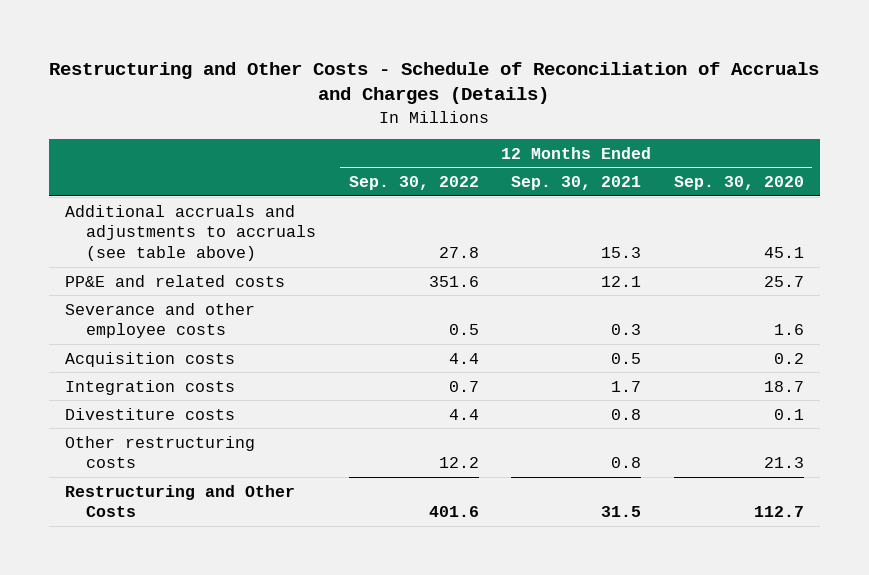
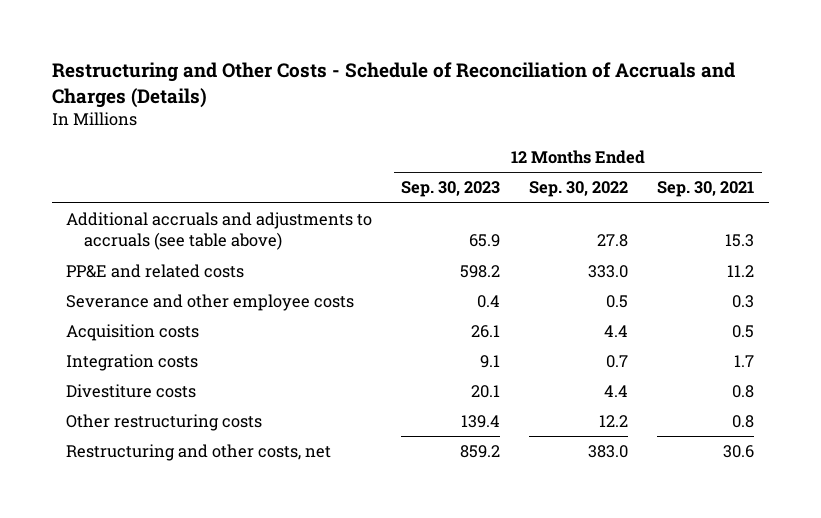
[673,175,804,190] Sep. 30, 2020 -> none
none -> [401,181,501,198] Sep. 30, 2023
[428,275,479,287] 351.6 -> [588,265,629,279] 333.0
[601,275,642,287] 12.1 -> [727,265,755,278] 11.2
[65,484,296,518] Restructuring and Other Costs -> [66,444,332,462] Restructuring and other costs, net
[428,506,479,518] 401.6 -> [588,445,629,459] 383.0
[601,506,642,518] 31.5 -> [723,445,755,459] 30.6

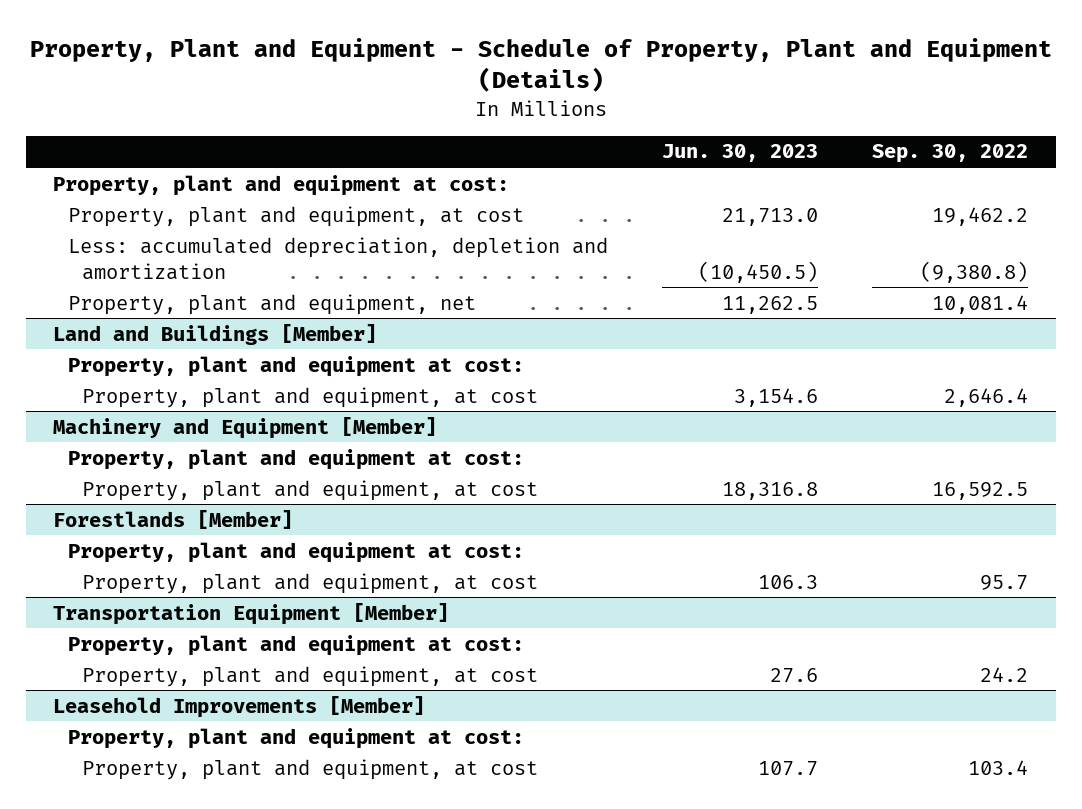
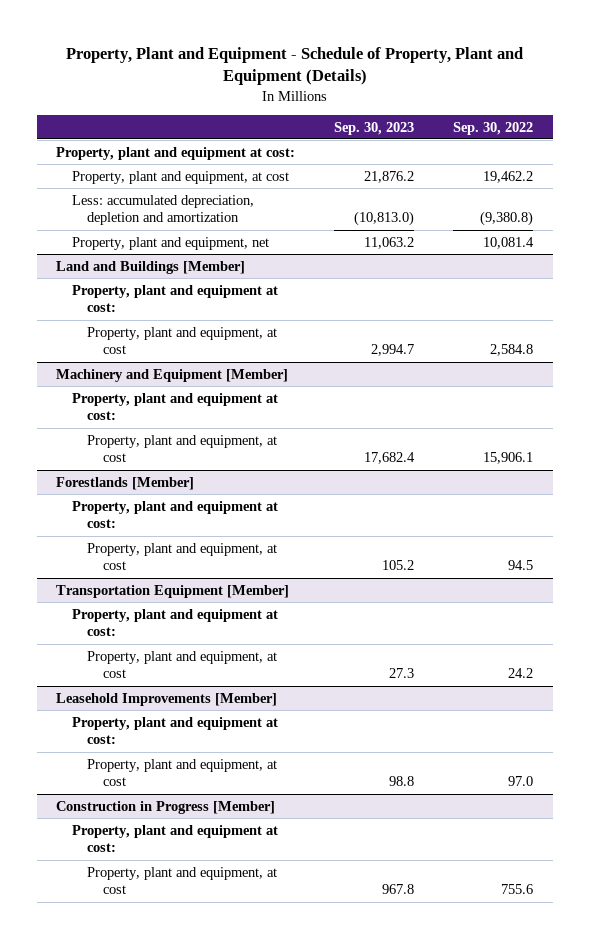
[662,144,819,163] Jun. 30, 2023 -> none
none -> [334,121,415,135] Sep. 30, 2023
[944,387,1029,407] 2,646.4 -> [490,344,534,357] 2,584.8
[932,481,1029,500] 16,592.5 -> [483,452,534,465] 15,906.1
[980,574,1029,590] 95.7 -> [508,560,534,571] 94.5
[968,759,1029,775] 103.4 -> [508,776,534,787] 97.0
none -> [56,800,276,814] Construction in Progress [Member]
none -> [71,824,278,853] Property, plant and equipment at cost:
none -> [87,866,278,895] Property, plant and equipment, at cost

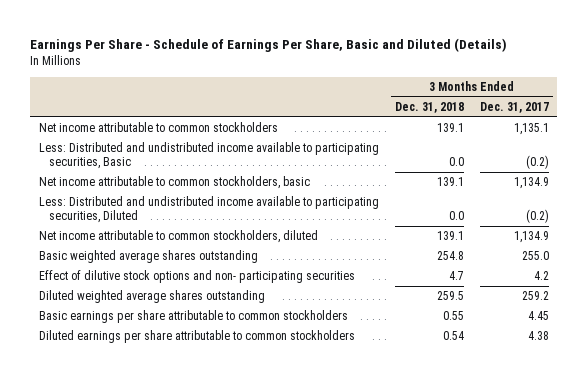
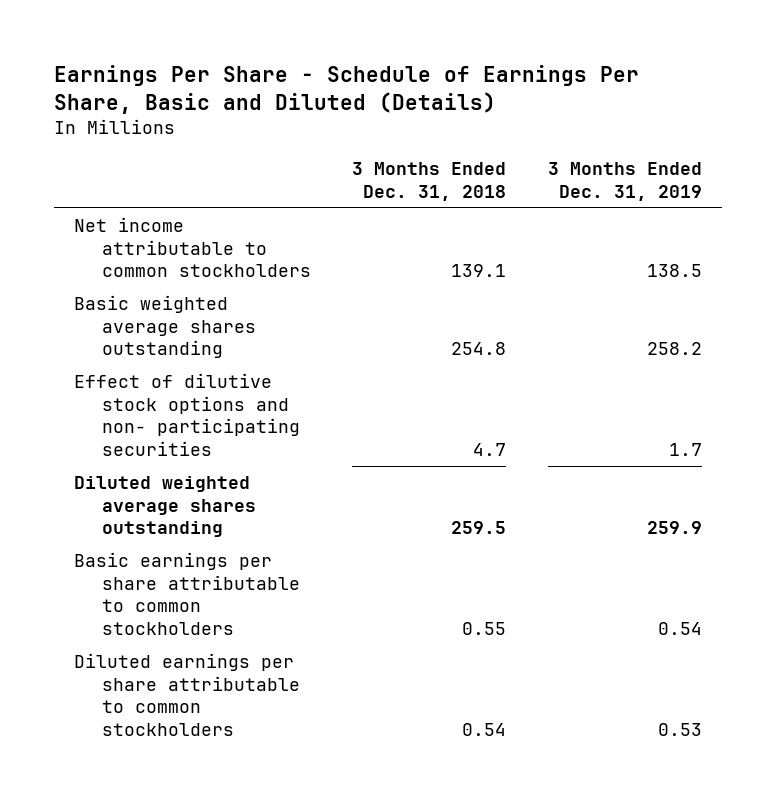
[480,102,550,114] Dec. 31, 2017 -> none
none -> [547,162,702,201] 3 Months Ended Dec. 31, 2019
[38,142,379,170] Less: Distributed and undistributed income available to participating securities, Basic -> none
[38,176,310,190] Net income attributable to common stockholders, basic -> none
[38,196,379,224] Less: Distributed and undistributed income available to participating securities, Diluted -> none
[38,230,318,244] Net income attributable to common stockholders, diluted -> none

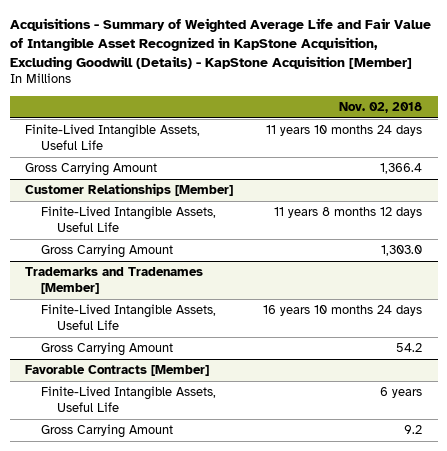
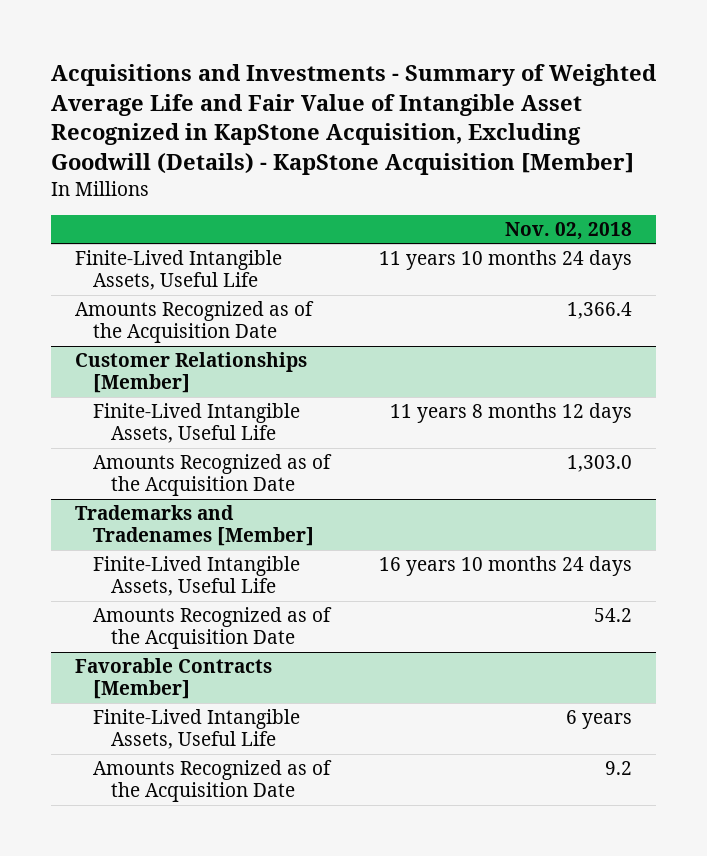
[9,17,431,70] Acquisitions - Summary of Weighted Average Life and Fair Value of Intangible Asset Recognized in KapStone Acquisition, Excluding Goodwill (Details) - KapStone Acquisition [Member] -> [51,63,657,176] Acquisitions and Investments - Summary of Weighted Average Life and Fair Value of Intangible Asset Recognized in KapStone Acquisition, Excluding Goodwill (Details) - KapStone Acquisition [Member]
[25,162,158,177] Gross Carrying Amount -> [75,300,315,344] Amounts Recognized as of the Acquisition Date
[41,244,174,259] Gross Carrying Amount -> [93,453,333,497] Amounts Recognized as of the Acquisition Date
[41,342,174,357] Gross Carrying Amount -> [93,606,333,650] Amounts Recognized as of the Acquisition Date
[41,424,174,439] Gross Carrying Amount -> [93,759,333,803] Amounts Recognized as of the Acquisition Date

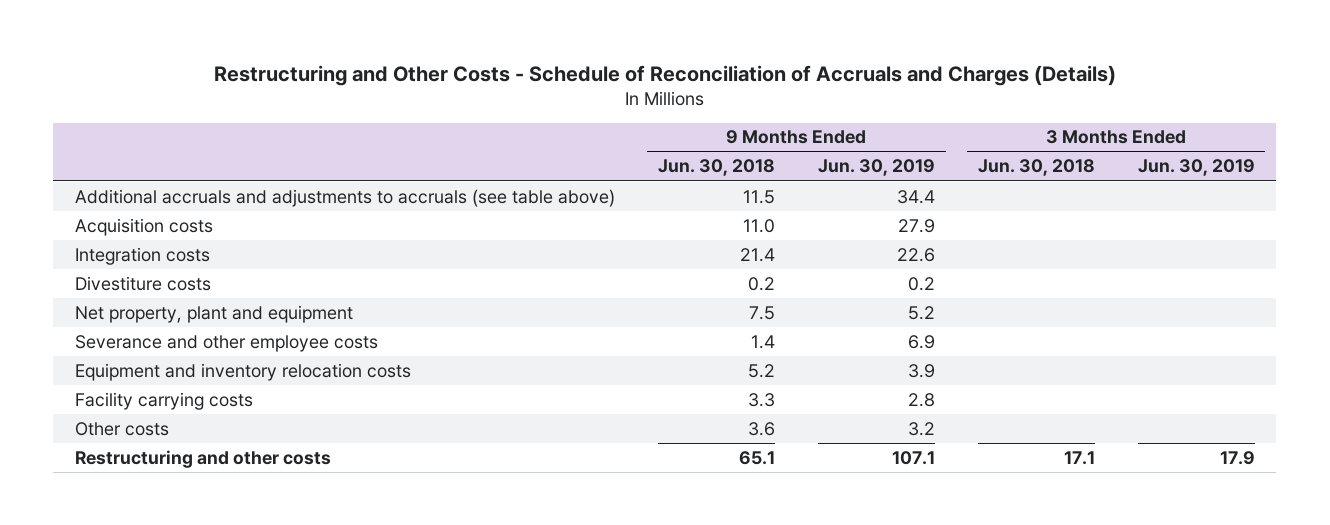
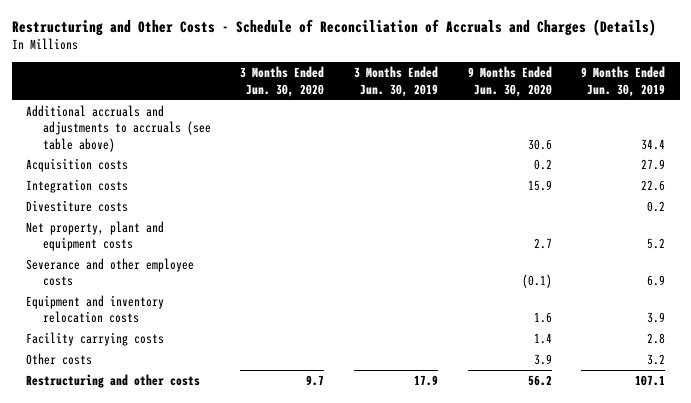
[657,159,775,177] Jun. 30, 2018 -> none
[977,159,1095,177] Jun. 30, 2018 -> none
none -> [240,66,325,97] 3 Months Ended Jun. 30, 2020
none -> [467,66,552,97] 9 Months Ended Jun. 30, 2020
[74,304,353,323] Net property, plant and equipment -> [26,221,165,252] Net property, plant and equipment costs

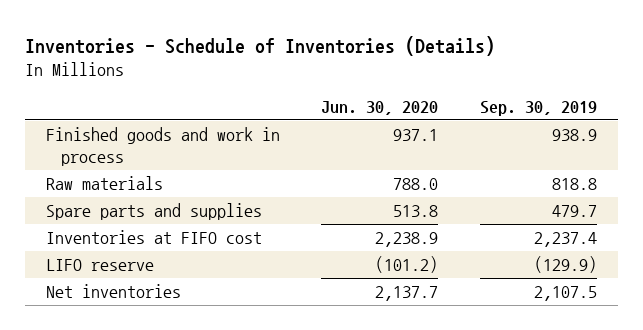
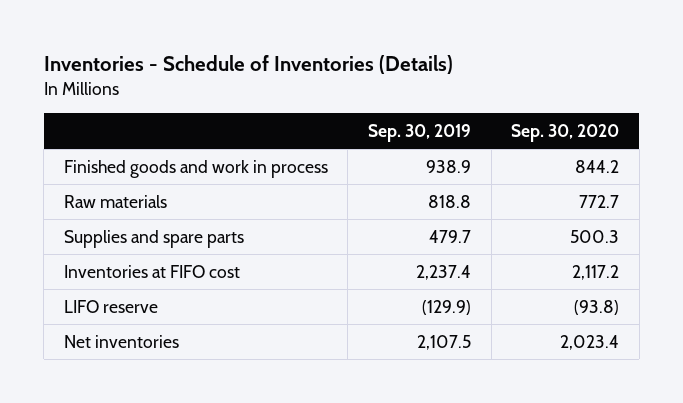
[321,100,439,115] Jun. 30, 2020 -> none
none -> [511,123,620,142] Sep. 30, 2020
[45,202,262,220] Spare parts and supplies -> [63,229,244,248] Supplies and spare parts

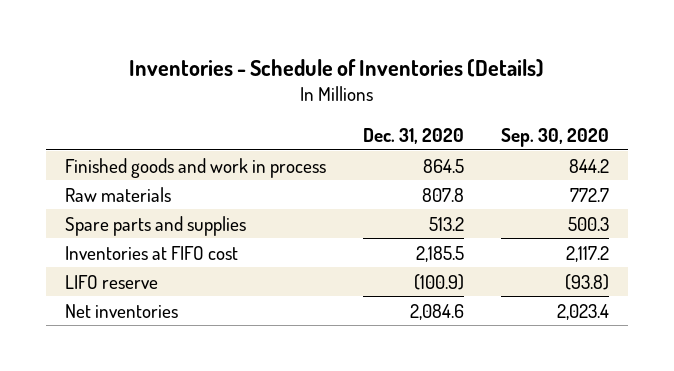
[367,123,471,142] Sep. 30, 2019 -> none
none -> [362,127,464,144] Dec. 31, 2020
[63,229,244,248] Supplies and spare parts -> [64,215,246,236] Spare parts and supplies

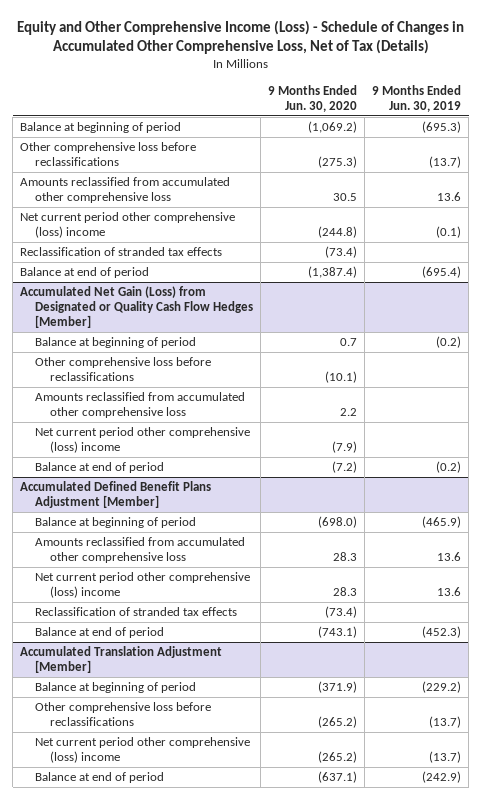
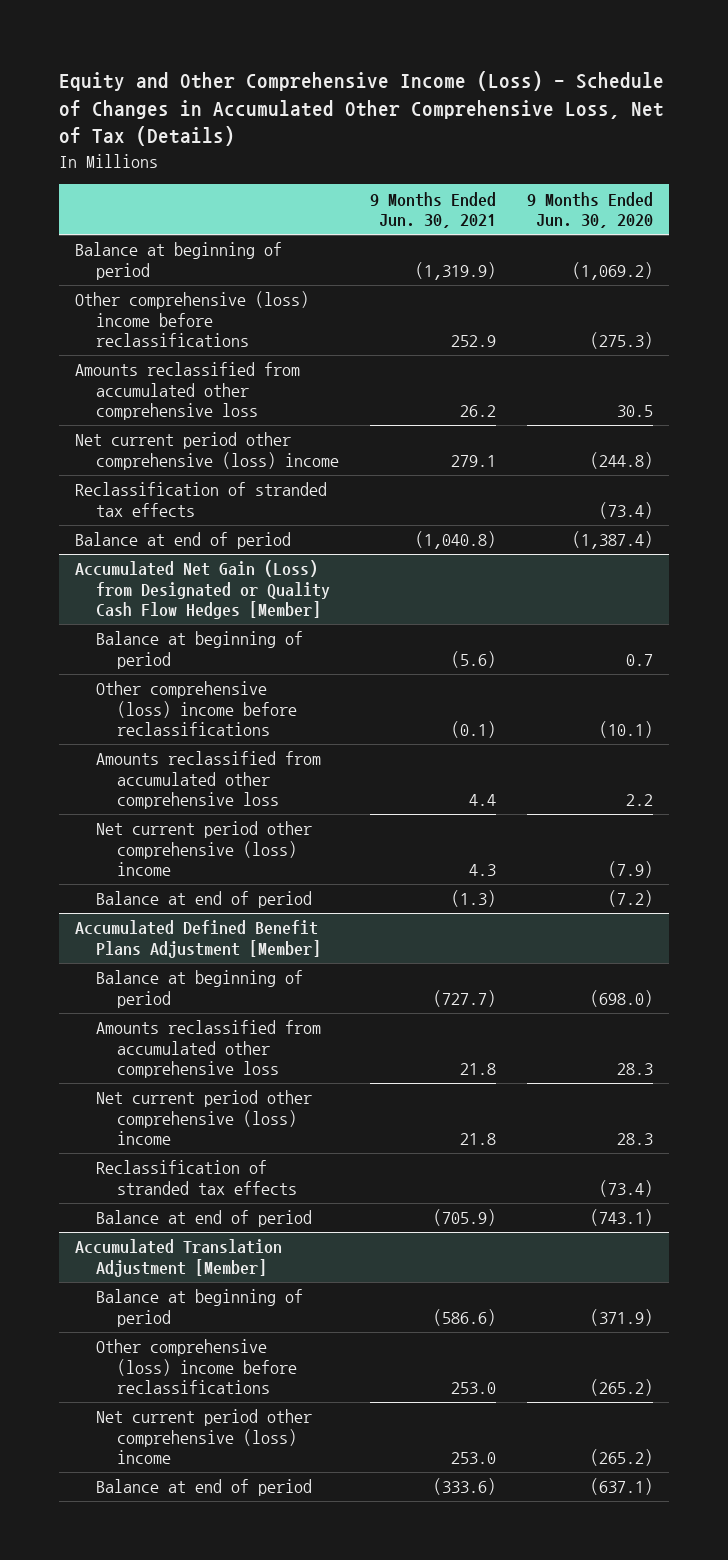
[372,84,462,112] 9 Months Ended Jun. 30, 2019 -> none
none -> [370,191,497,229] 9 Months Ended Jun. 30, 2021
[20,142,197,167] Other comprehensive loss before reclassifications -> [74,291,309,348] Other comprehensive (loss) income before reclassifications
[35,357,212,382] Other comprehensive loss before reclassifications -> [95,681,298,737] Other comprehensive (loss) income before reclassifications
[35,702,212,727] Other comprehensive loss before reclassifications -> [95,1339,298,1395] Other comprehensive (loss) income before reclassifications

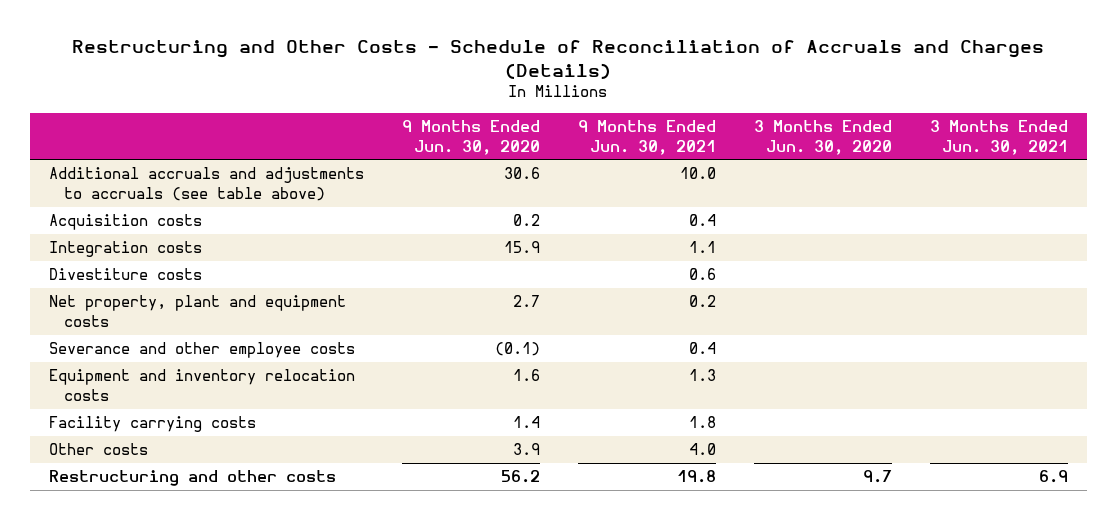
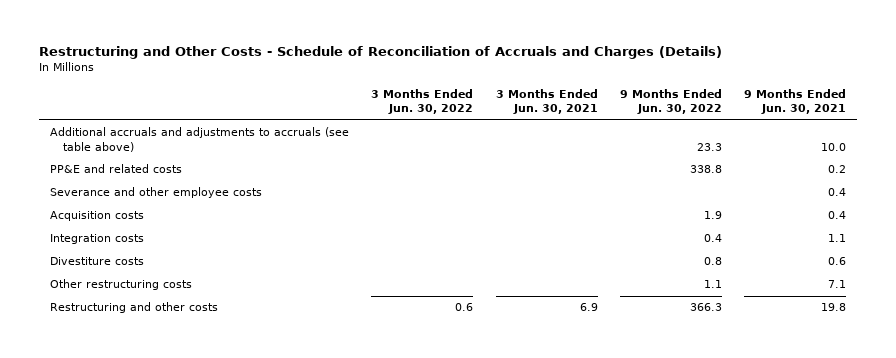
[401,119,540,155] 9 Months Ended Jun. 30, 2020 -> none
[753,119,892,155] 3 Months Ended Jun. 30, 2020 -> none
none -> [371,89,474,115] 3 Months Ended Jun. 30, 2022
none -> [619,89,722,115] 9 Months Ended Jun. 30, 2022
none -> [50,164,183,174] PP&E and related costs
[48,342,355,359] Severance and other employee costs -> [50,187,263,199] Severance and other employee costs
[48,295,346,328] Net property, plant and equipment costs -> none
[48,369,355,402] Equipment and inventory relocation costs -> none
[48,416,256,433] Facility carrying costs -> none
[48,443,148,456] Other costs -> [50,279,193,291] Other restructuring costs
[688,443,716,456] 4.0 -> [828,280,847,289] 7.1

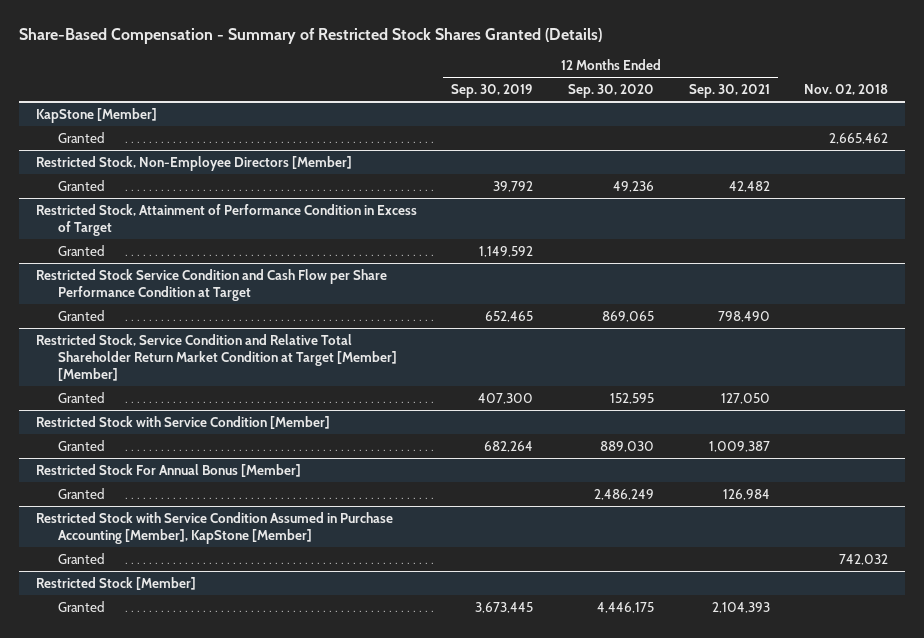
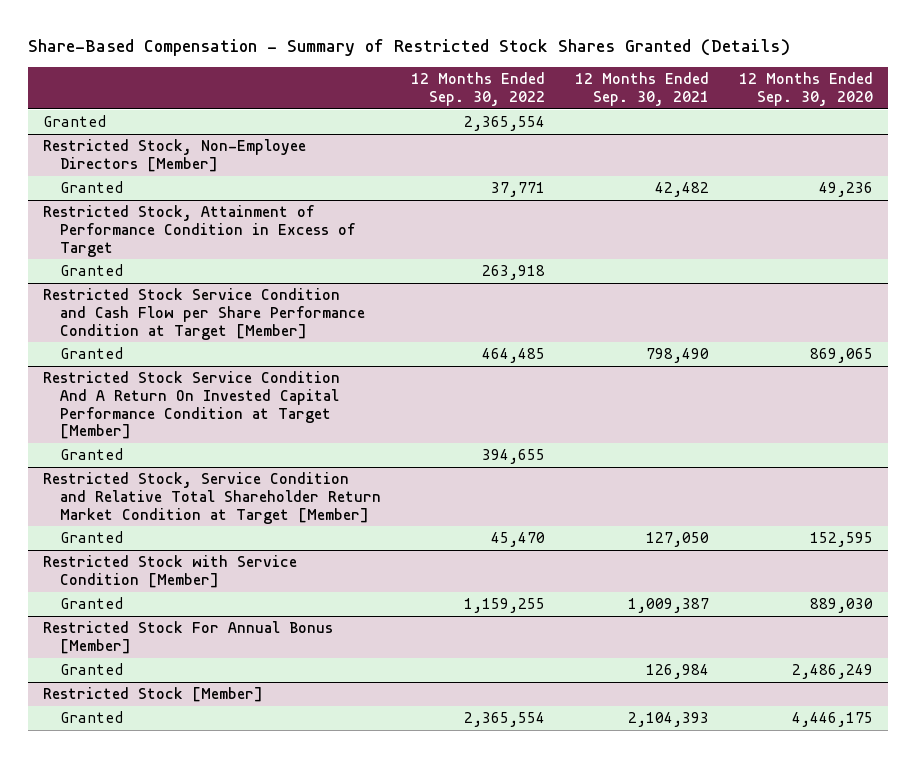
[451,84,534,99] Sep. 30, 2019 -> none
[804,84,889,96] Nov. 02, 2018 -> none
none -> [411,72,546,107] 12 Months Ended Sep. 30, 2022
[35,107,157,123] KapStone [Member] -> none
[35,268,387,301] Restricted Stock Service Condition and Cash Flow per Share Performance Condition at Target -> [42,288,366,340] Restricted Stock Service Condition and Cash Flow per Share Performance Condition at Target [Member]
none -> [42,371,340,440] Restricted Stock Service Condition And A Return On Invested Capital Performance Condition at Target [Member]
none -> [60,448,124,461] Granted
[35,333,397,381] Restricted Stock, Service Condition and Relative Total Shareholder Return Market Condition at Target [Member] [Member] -> [42,472,382,524] Restricted Stock, Service Condition and Relative Total Shareholder Return Market Condition at Target [Member]
[35,511,393,544] Restricted Stock with Service Condition Assumed in Purchase Accounting [Member], KapStone [Member] -> none
[57,552,105,564] Granted -> none

